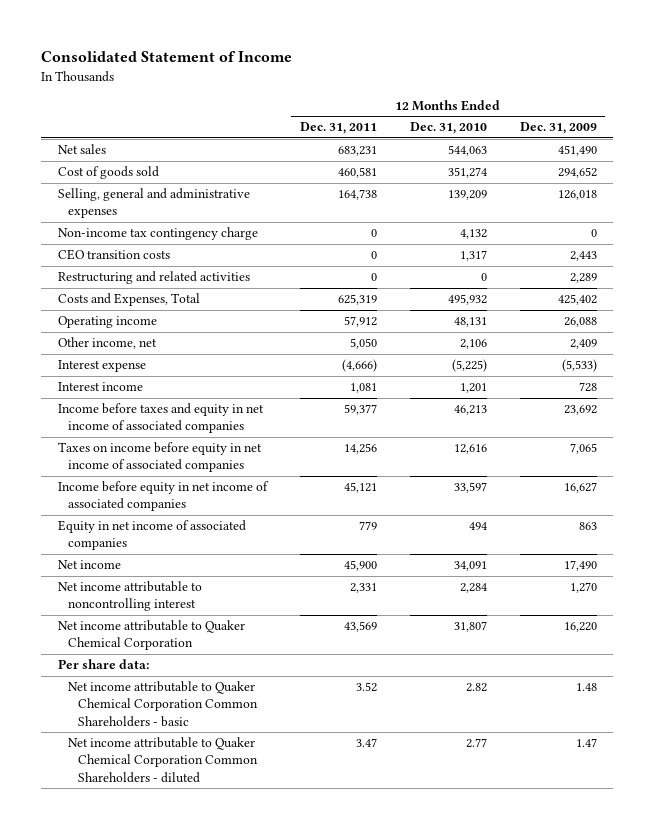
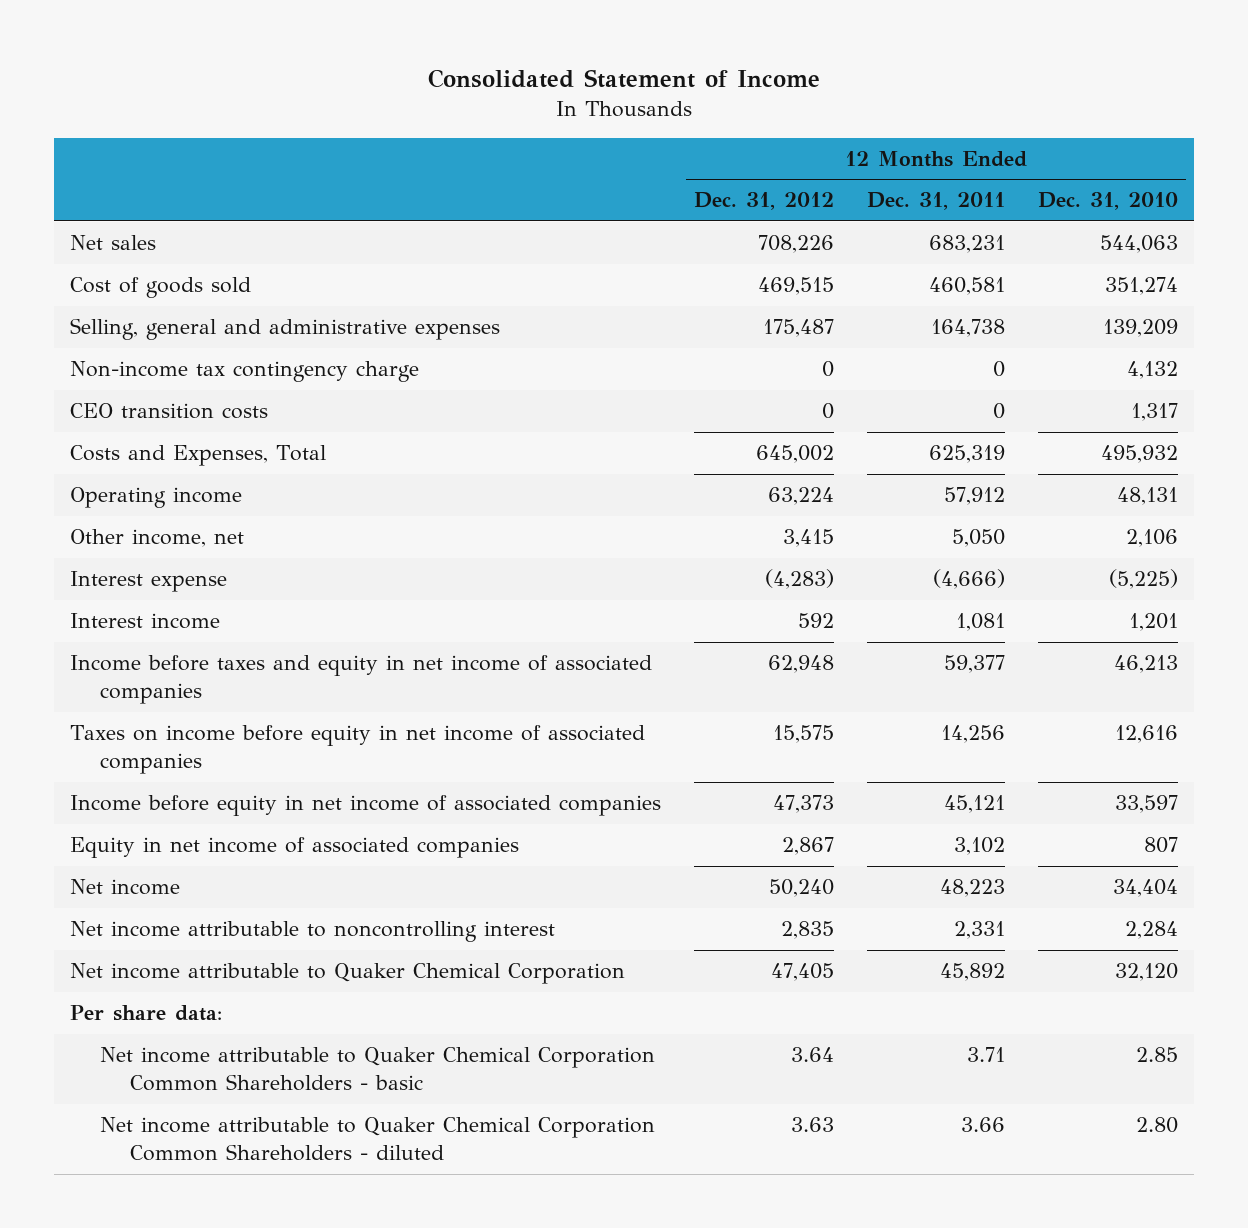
[519,122,597,135] Dec. 31, 2009 -> none
none -> [694,192,835,211] Dec. 31, 2012
[57,271,250,285] Restructuring and related activities -> none
[358,521,377,531] 779 -> [953,837,1005,856] 3,102
[468,522,487,531] 494 -> [1143,837,1178,854] 807
[343,560,377,572] 45,900 -> [939,879,1005,898] 48,223
[453,561,487,572] 34,091 -> [1112,879,1178,898] 34,404
[343,621,377,633] 43,569 -> [939,963,1005,982] 45,892
[453,621,487,633] 31,807 -> [1114,963,1178,982] 32,120
[355,682,377,693] 3.52 -> [966,1047,1005,1063] 3.71
[465,683,487,693] 2.82 -> [1135,1047,1178,1063] 2.85
[355,738,377,748] 3.47 -> [960,1117,1005,1133] 3.66
[465,738,487,749] 2.77 -> [1135,1117,1178,1134] 2.80

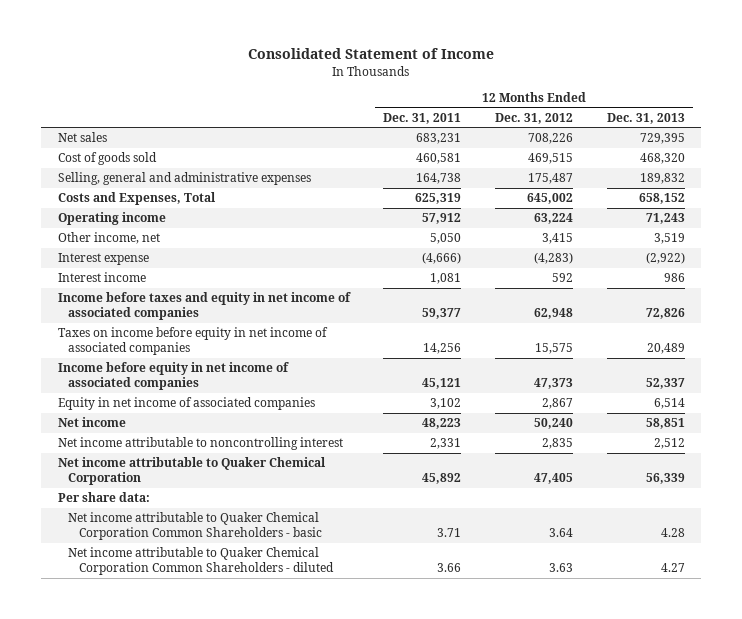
[1037,192,1178,211] Dec. 31, 2010 -> none
none -> [606,112,685,124] Dec. 31, 2013
[70,361,420,383] Non-income tax contingency charge -> none
[70,403,269,420] CEO transition costs -> none

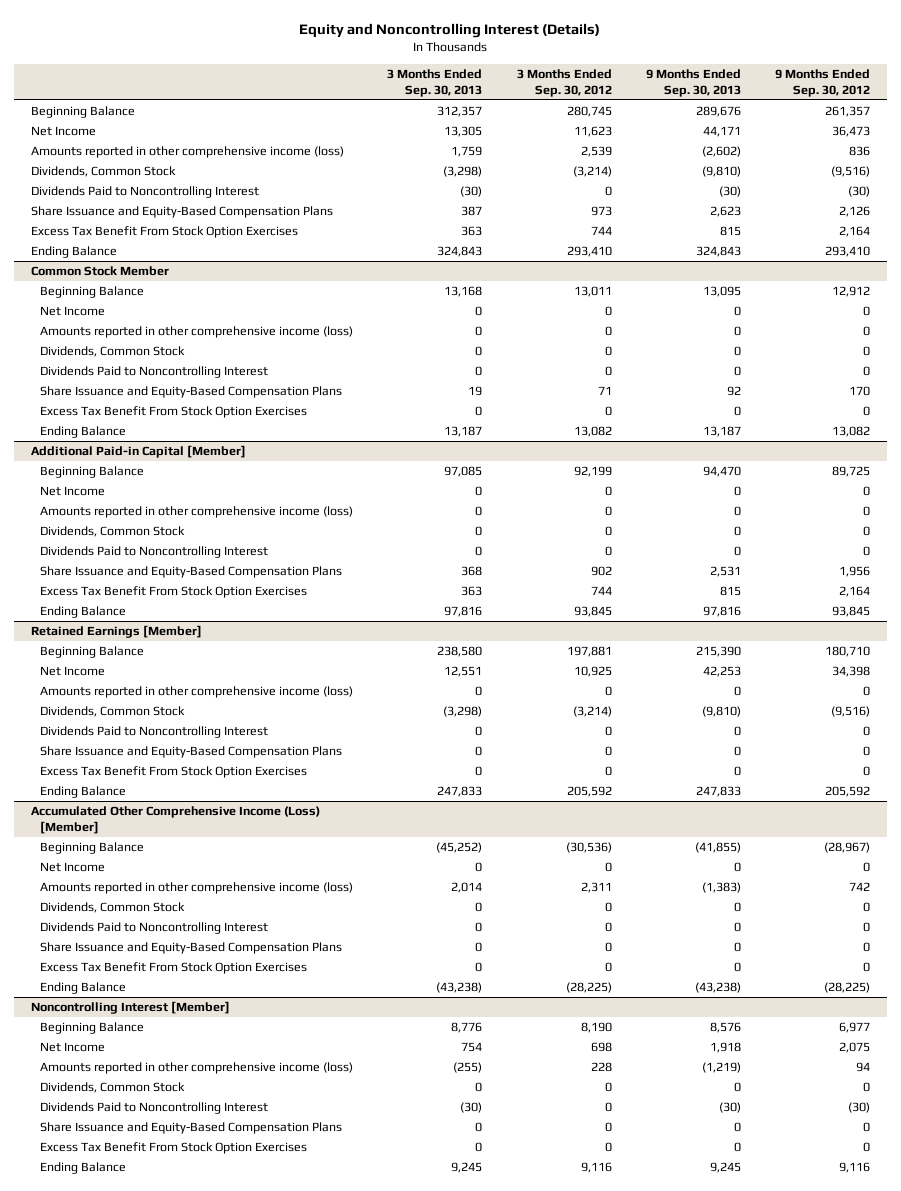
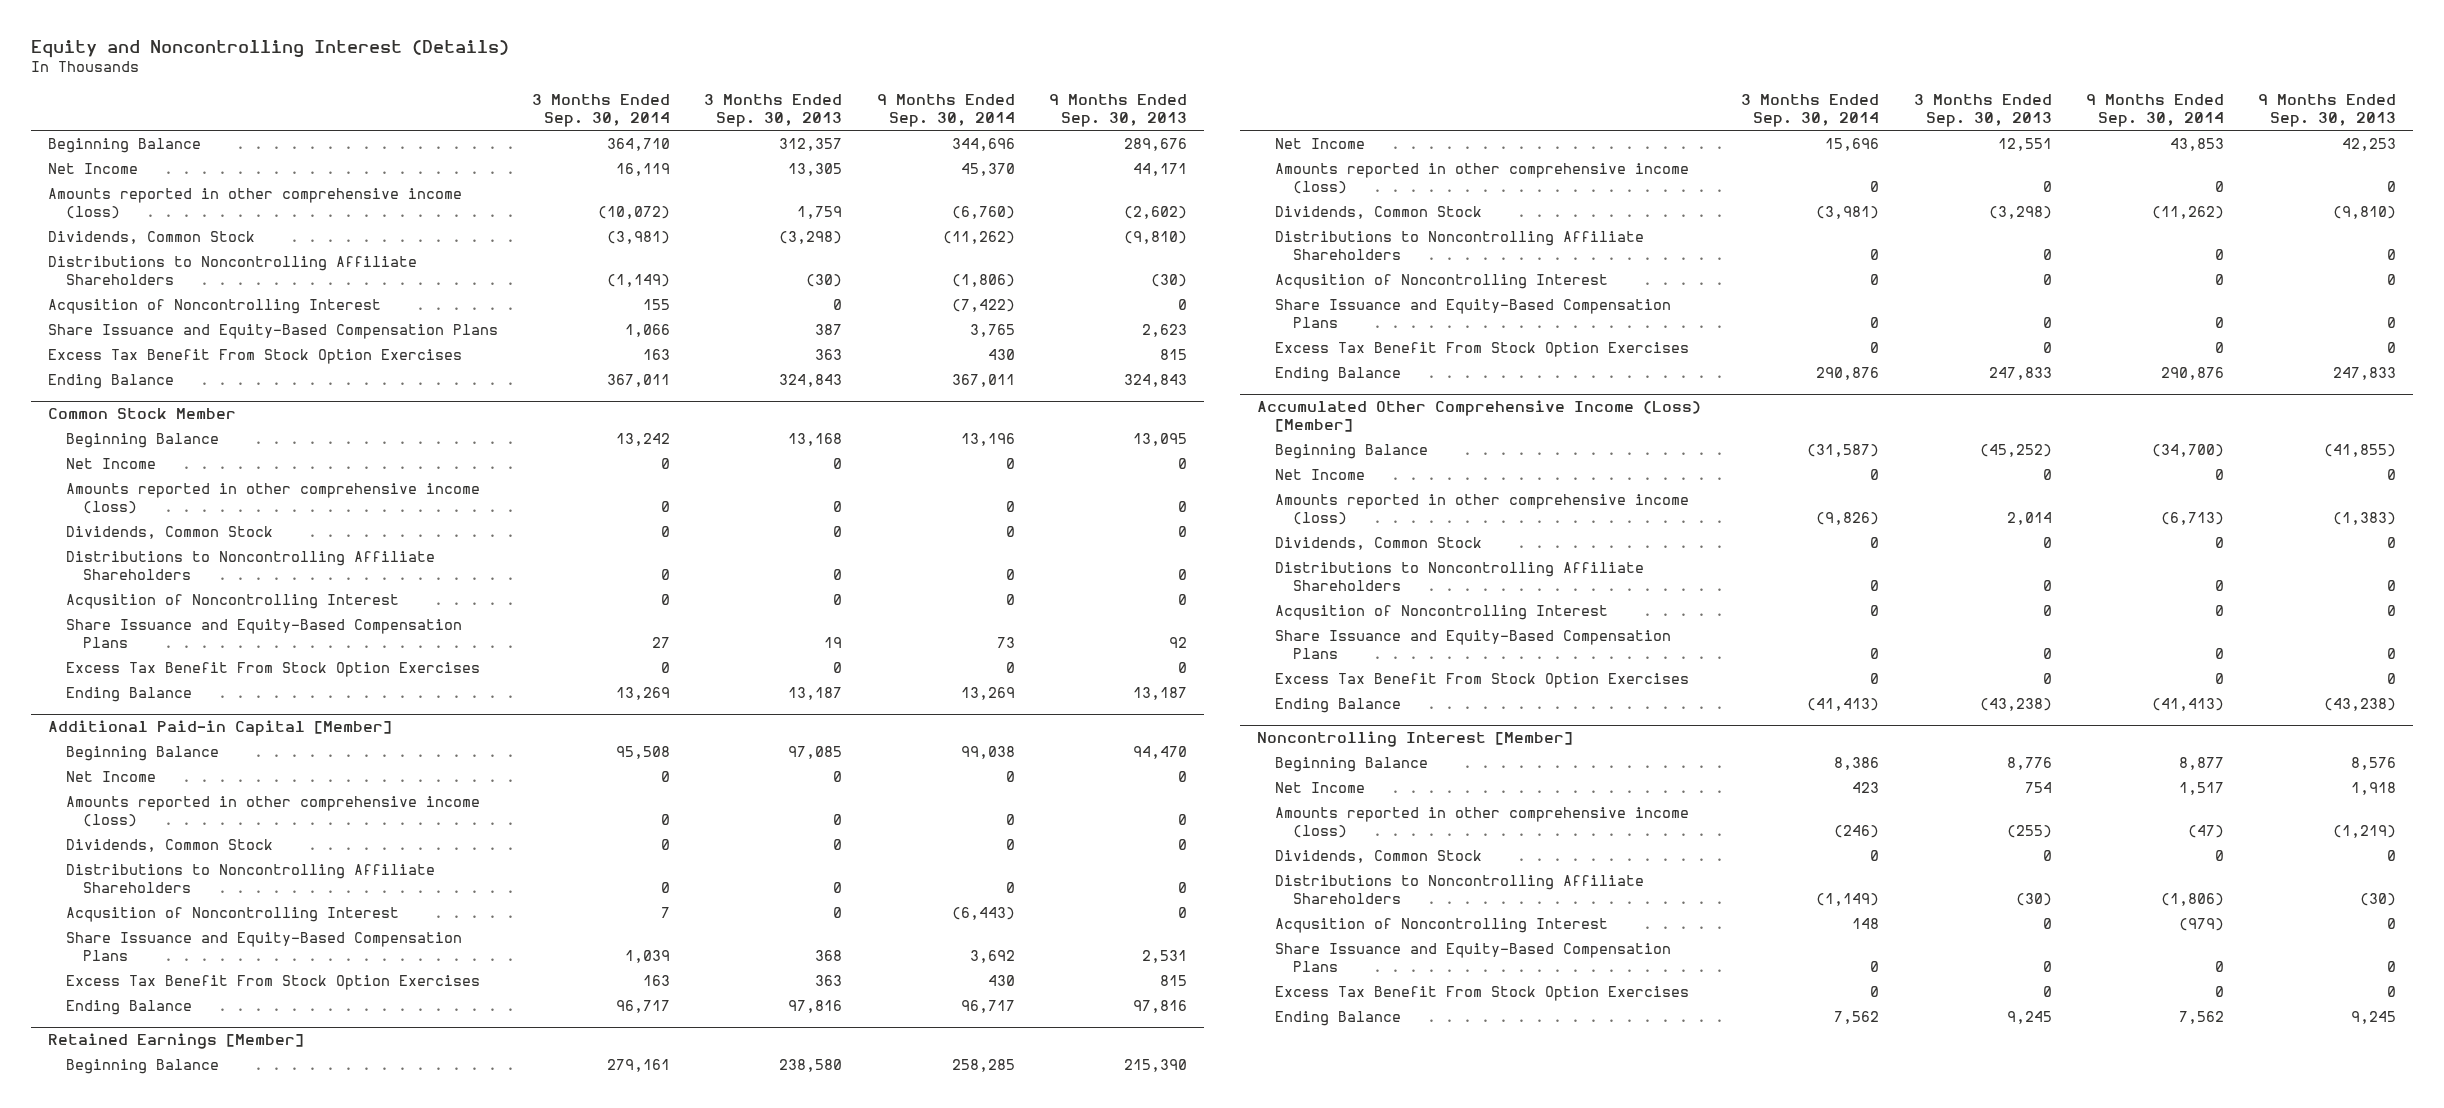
[516,68,612,98] 3 Months Ended Sep. 30, 2012 -> none
[774,68,870,98] 9 Months Ended Sep. 30, 2012 -> none
none -> [532,93,671,128] 3 Months Ended Sep. 30, 2014
none -> [876,93,1015,128] 9 Months Ended Sep. 30, 2014
[31,186,260,199] Dividends Paid to Noncontrolling Interest -> [47,256,417,286] Distributions to Noncontrolling Affiliate Shareholders
none -> [47,299,381,315] Acqusition of Noncontrolling Interest
[40,366,269,379] Dividends Paid to Noncontrolling Interest -> [65,551,435,581] Distributions to Noncontrolling Affiliate Shareholders
none -> [65,594,399,610] Acqusition of Noncontrolling Interest
[40,546,269,559] Dividends Paid to Noncontrolling Interest -> [65,864,435,894] Distributions to Noncontrolling Affiliate Shareholders
none -> [65,907,399,923] Acqusition of Noncontrolling Interest
[40,726,269,739] Dividends Paid to Noncontrolling Interest -> [1274,231,1644,261] Distributions to Noncontrolling Affiliate Shareholders
none -> [1274,274,1608,290] Acqusition of Noncontrolling Interest
[40,922,269,935] Dividends Paid to Noncontrolling Interest -> [1274,562,1644,592] Distributions to Noncontrolling Affiliate Shareholders
none -> [1274,605,1608,621] Acqusition of Noncontrolling Interest
[40,1102,269,1115] Dividends Paid to Noncontrolling Interest -> [1274,875,1644,905] Distributions to Noncontrolling Affiliate Shareholders
none -> [1274,918,1608,934] Acqusition of Noncontrolling Interest

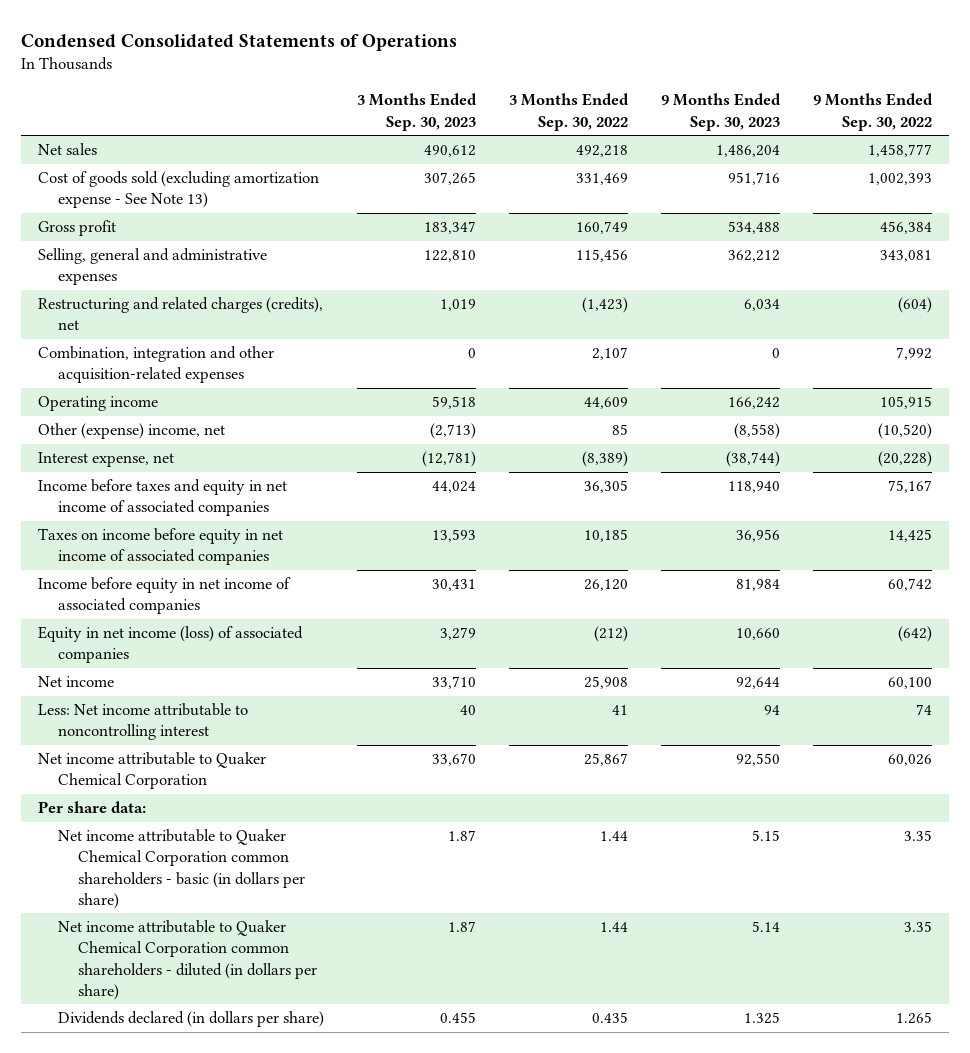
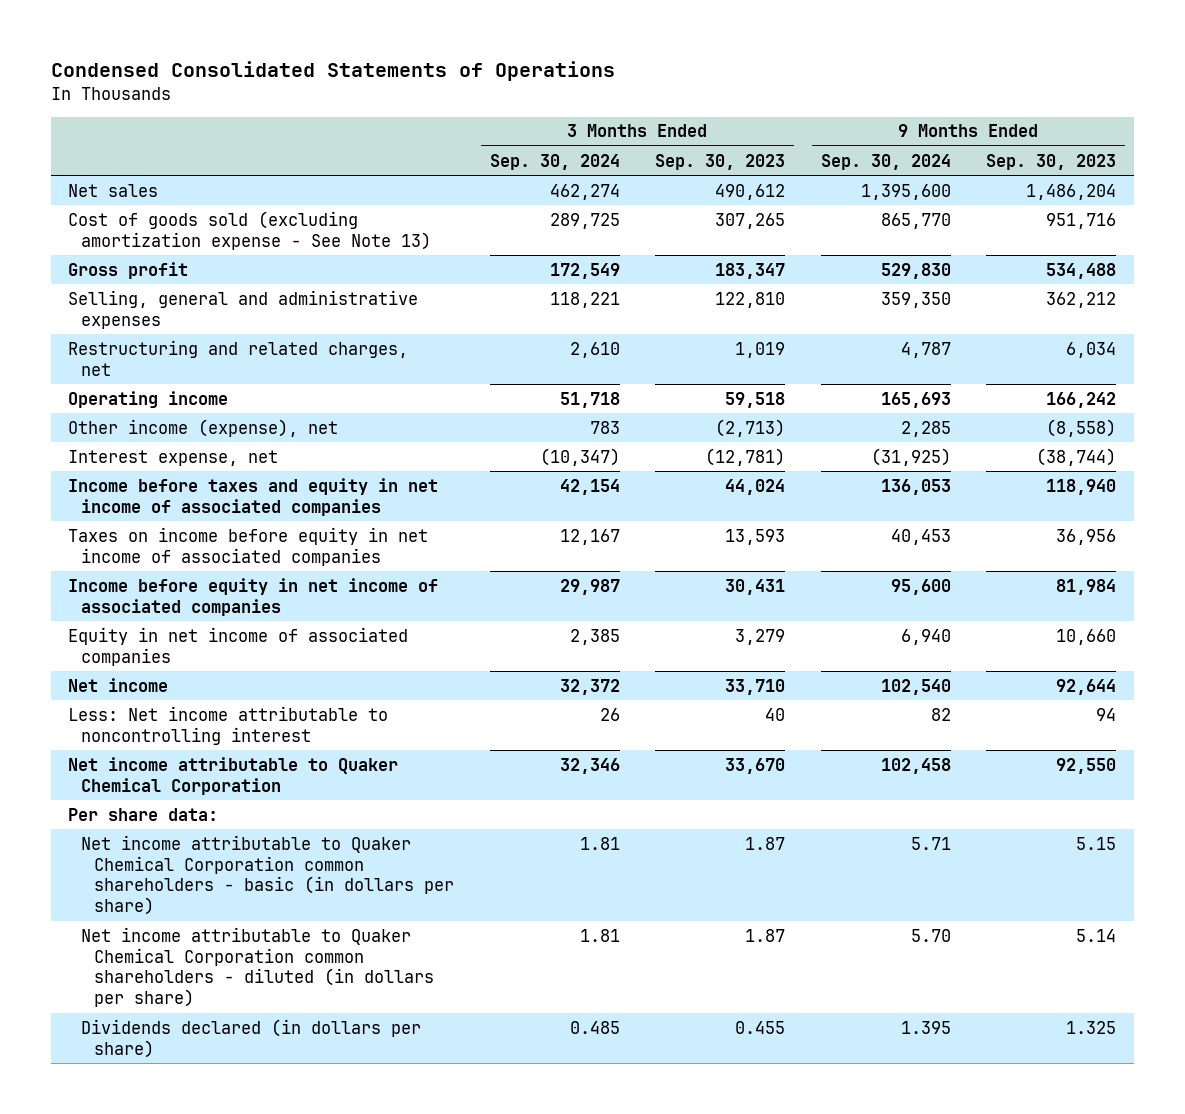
[508,93,629,131] 3 Months Ended Sep. 30, 2022 -> none
[813,93,934,131] 9 Months Ended Sep. 30, 2022 -> none
none -> [489,153,620,170] Sep. 30, 2024
none -> [820,153,951,170] Sep. 30, 2024
[37,346,274,384] Combination, integration and other acquisition-related expenses -> none
[37,297,323,331] Restructuring and related charges (credits), net -> [68,339,409,376] Restructuring and related charges, net
[37,423,225,440] Other (expense) income, net -> [68,418,339,437] Other income (expense), net
[37,626,303,664] Equity in net income (loss) of associated companies -> [68,626,409,666] Equity in net income of associated companies

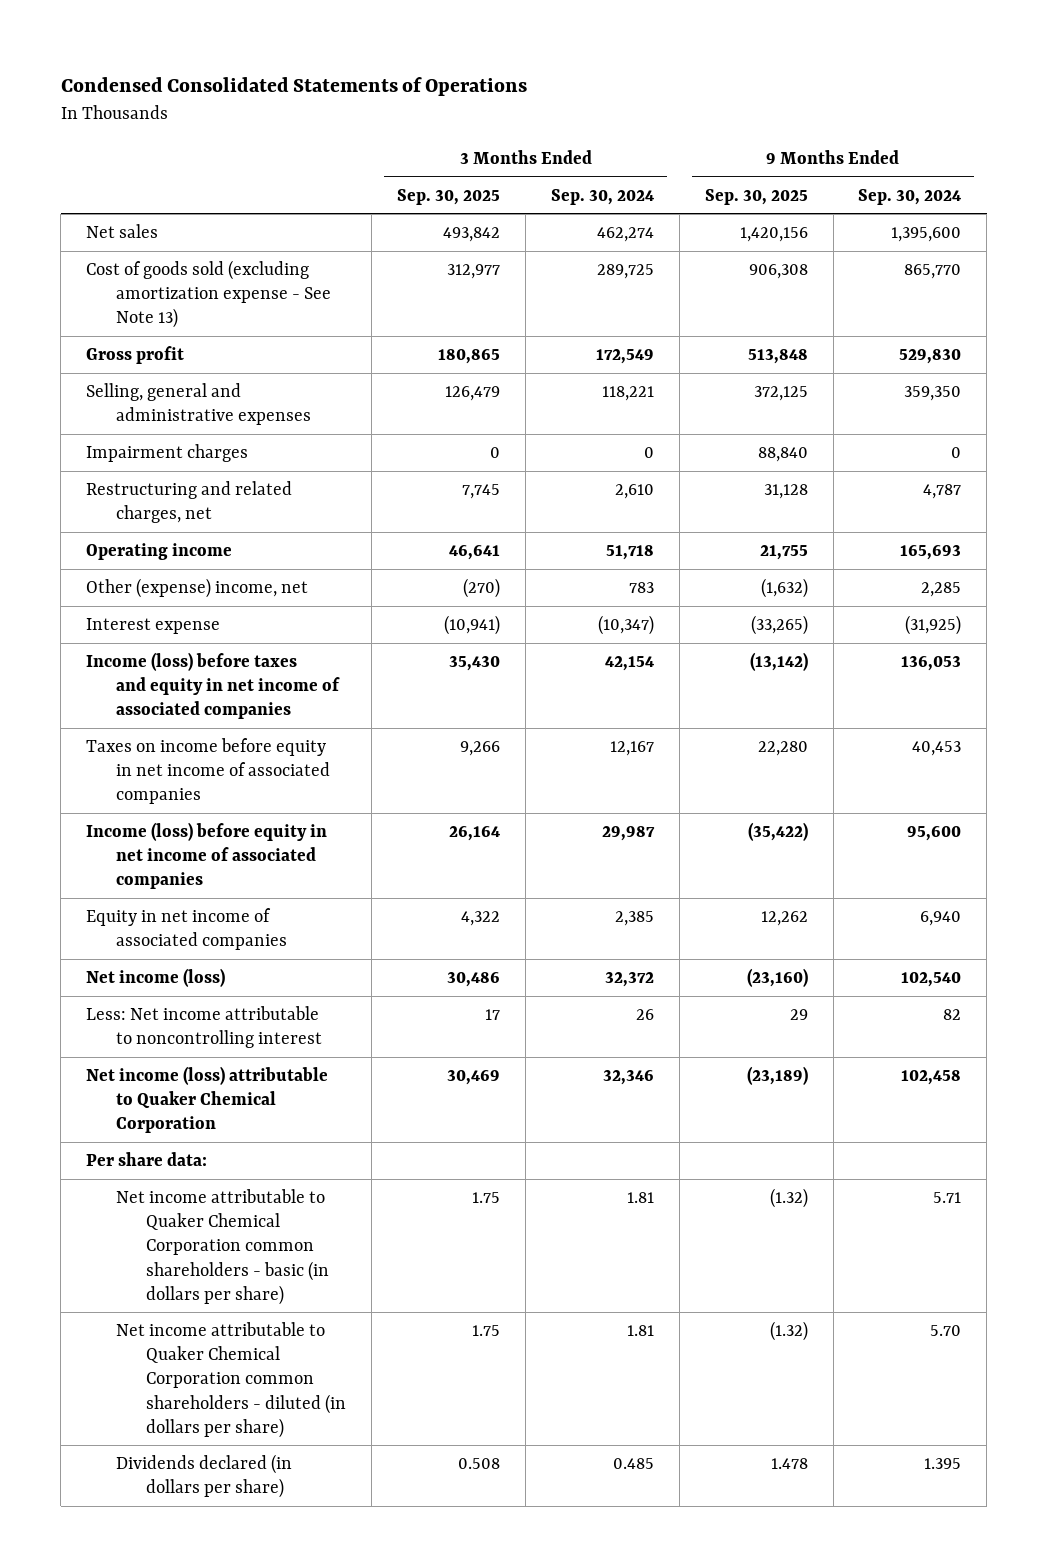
[655,153,786,170] Sep. 30, 2023 -> none
[986,153,1117,170] Sep. 30, 2023 -> none
none -> [397,188,501,205] Sep. 30, 2025
none -> [704,188,808,205] Sep. 30, 2025
none -> [85,444,248,463] Impairment charges
[68,418,339,437] Other income (expense), net -> [85,578,308,599] Other (expense) income, net
[68,449,279,466] Interest expense, net -> [85,618,220,635] Interest expense
[68,477,439,516] Income before taxes and equity in net income of associated companies -> [85,652,341,720] Income (loss) before taxes and equity in net income of associated companies
[68,577,439,616] Income before equity in net income of associated companies -> [85,822,327,890] Income (loss) before equity in net income of associated companies
[68,677,169,692] Net income -> [85,968,225,988] Net income (loss)
[68,756,399,795] Net income attributable to Quaker Chemical Corporation -> [85,1066,328,1134] Net income (loss) attributable to Quaker Chemical Corporation

